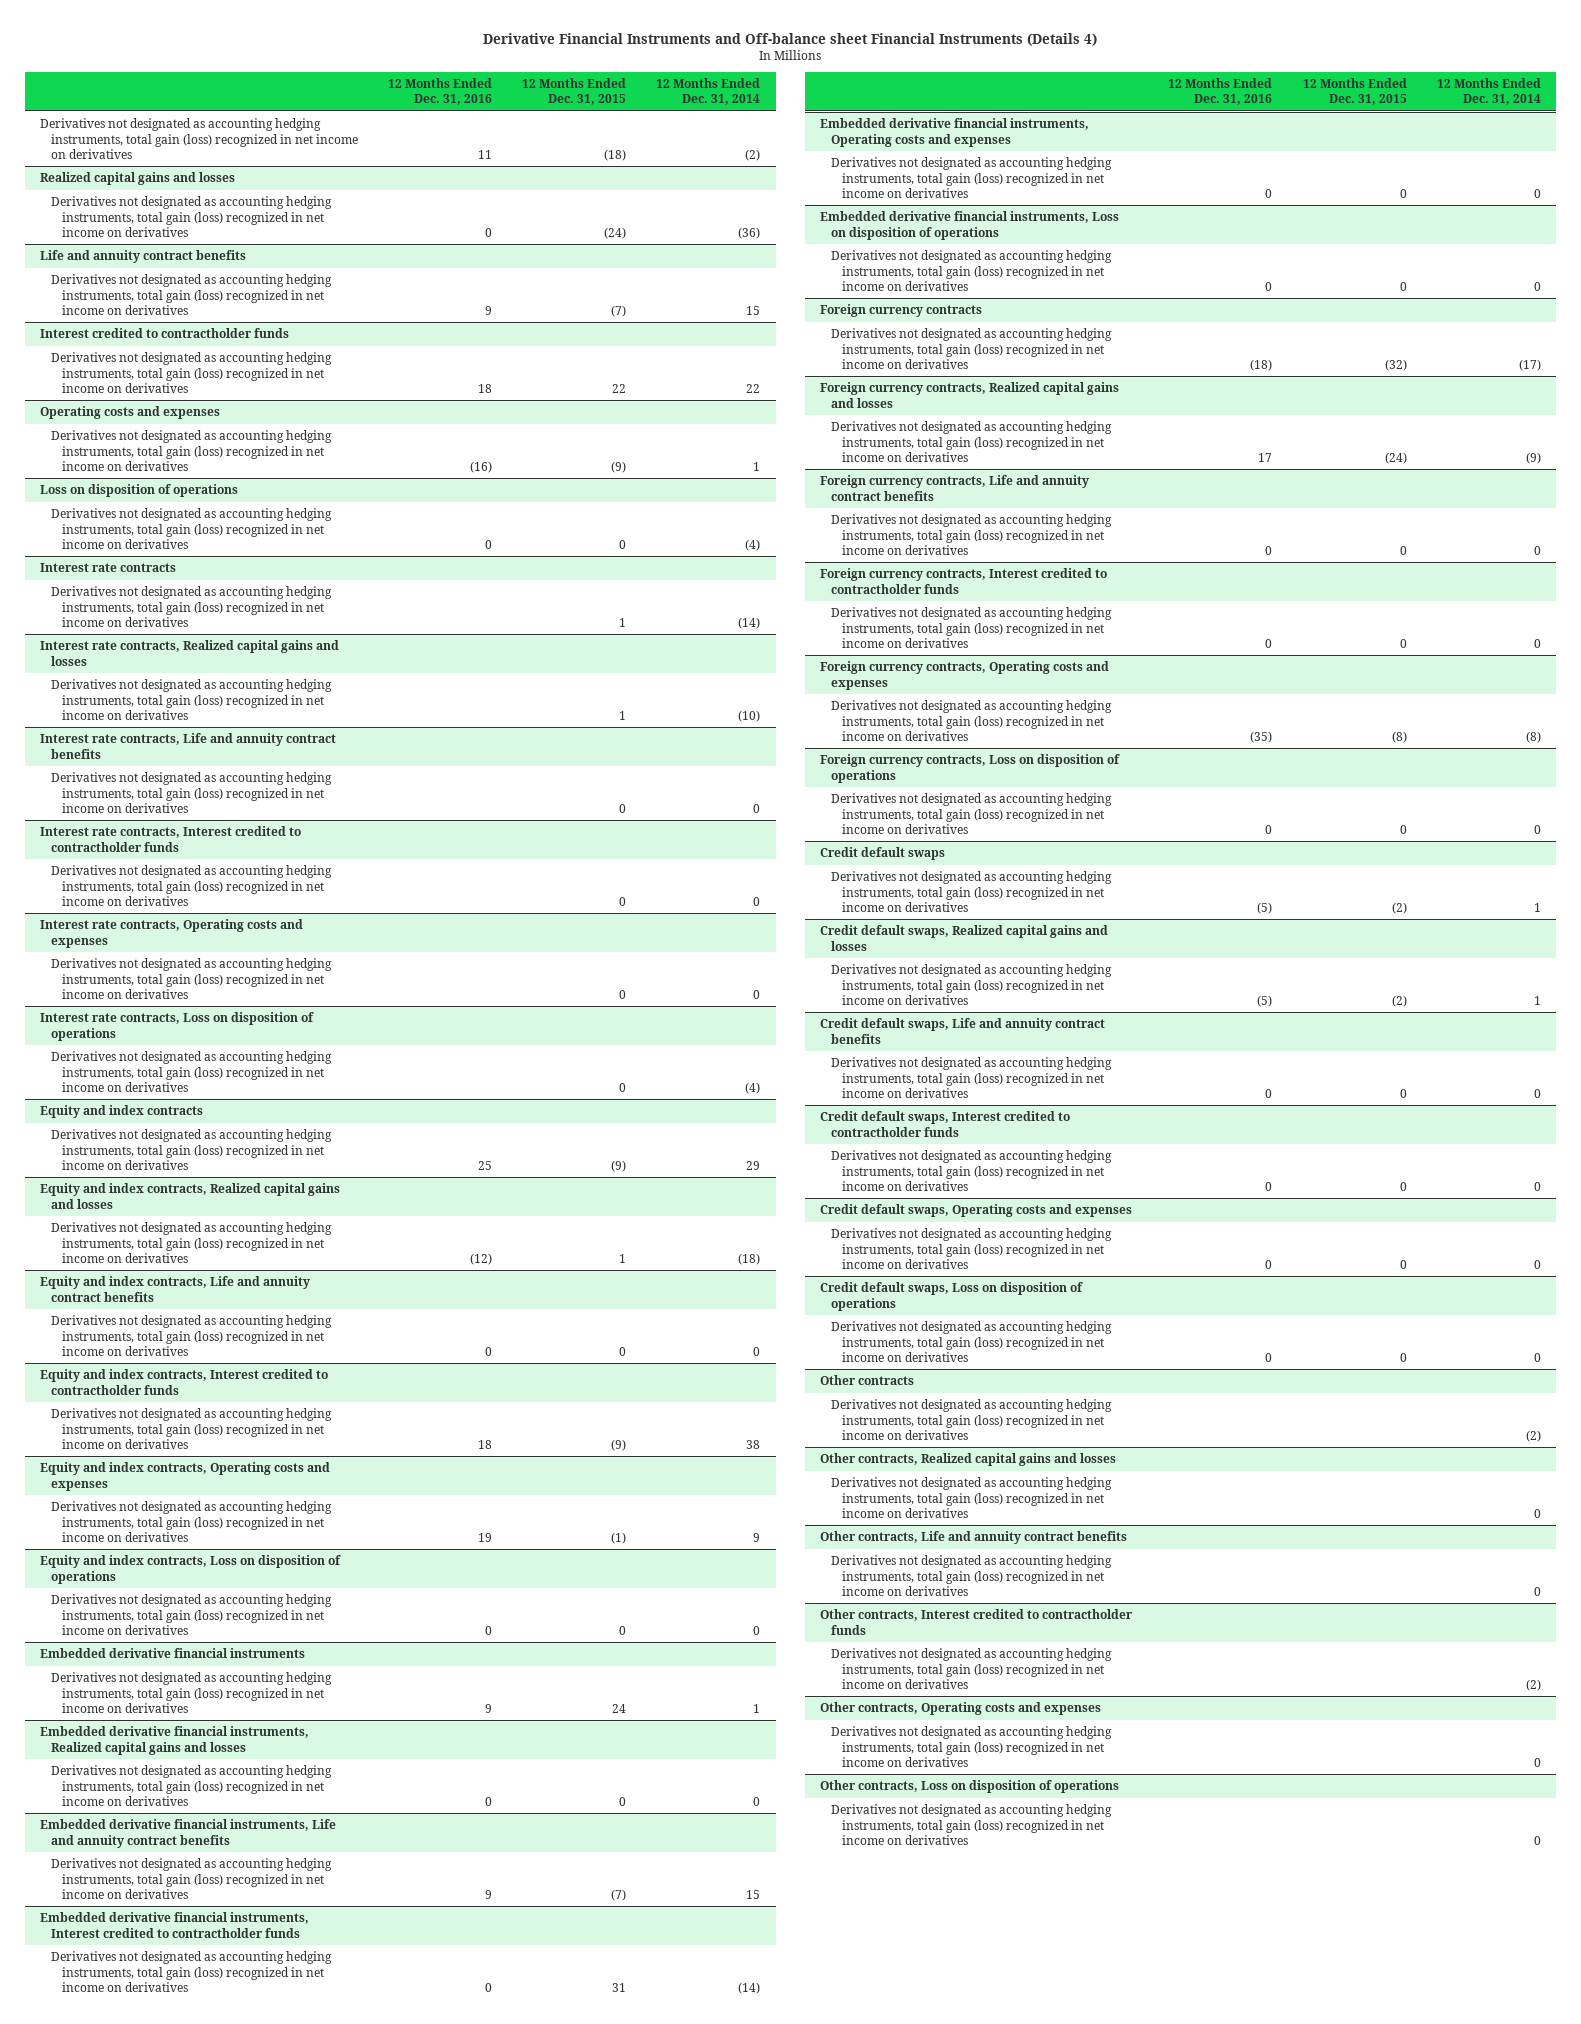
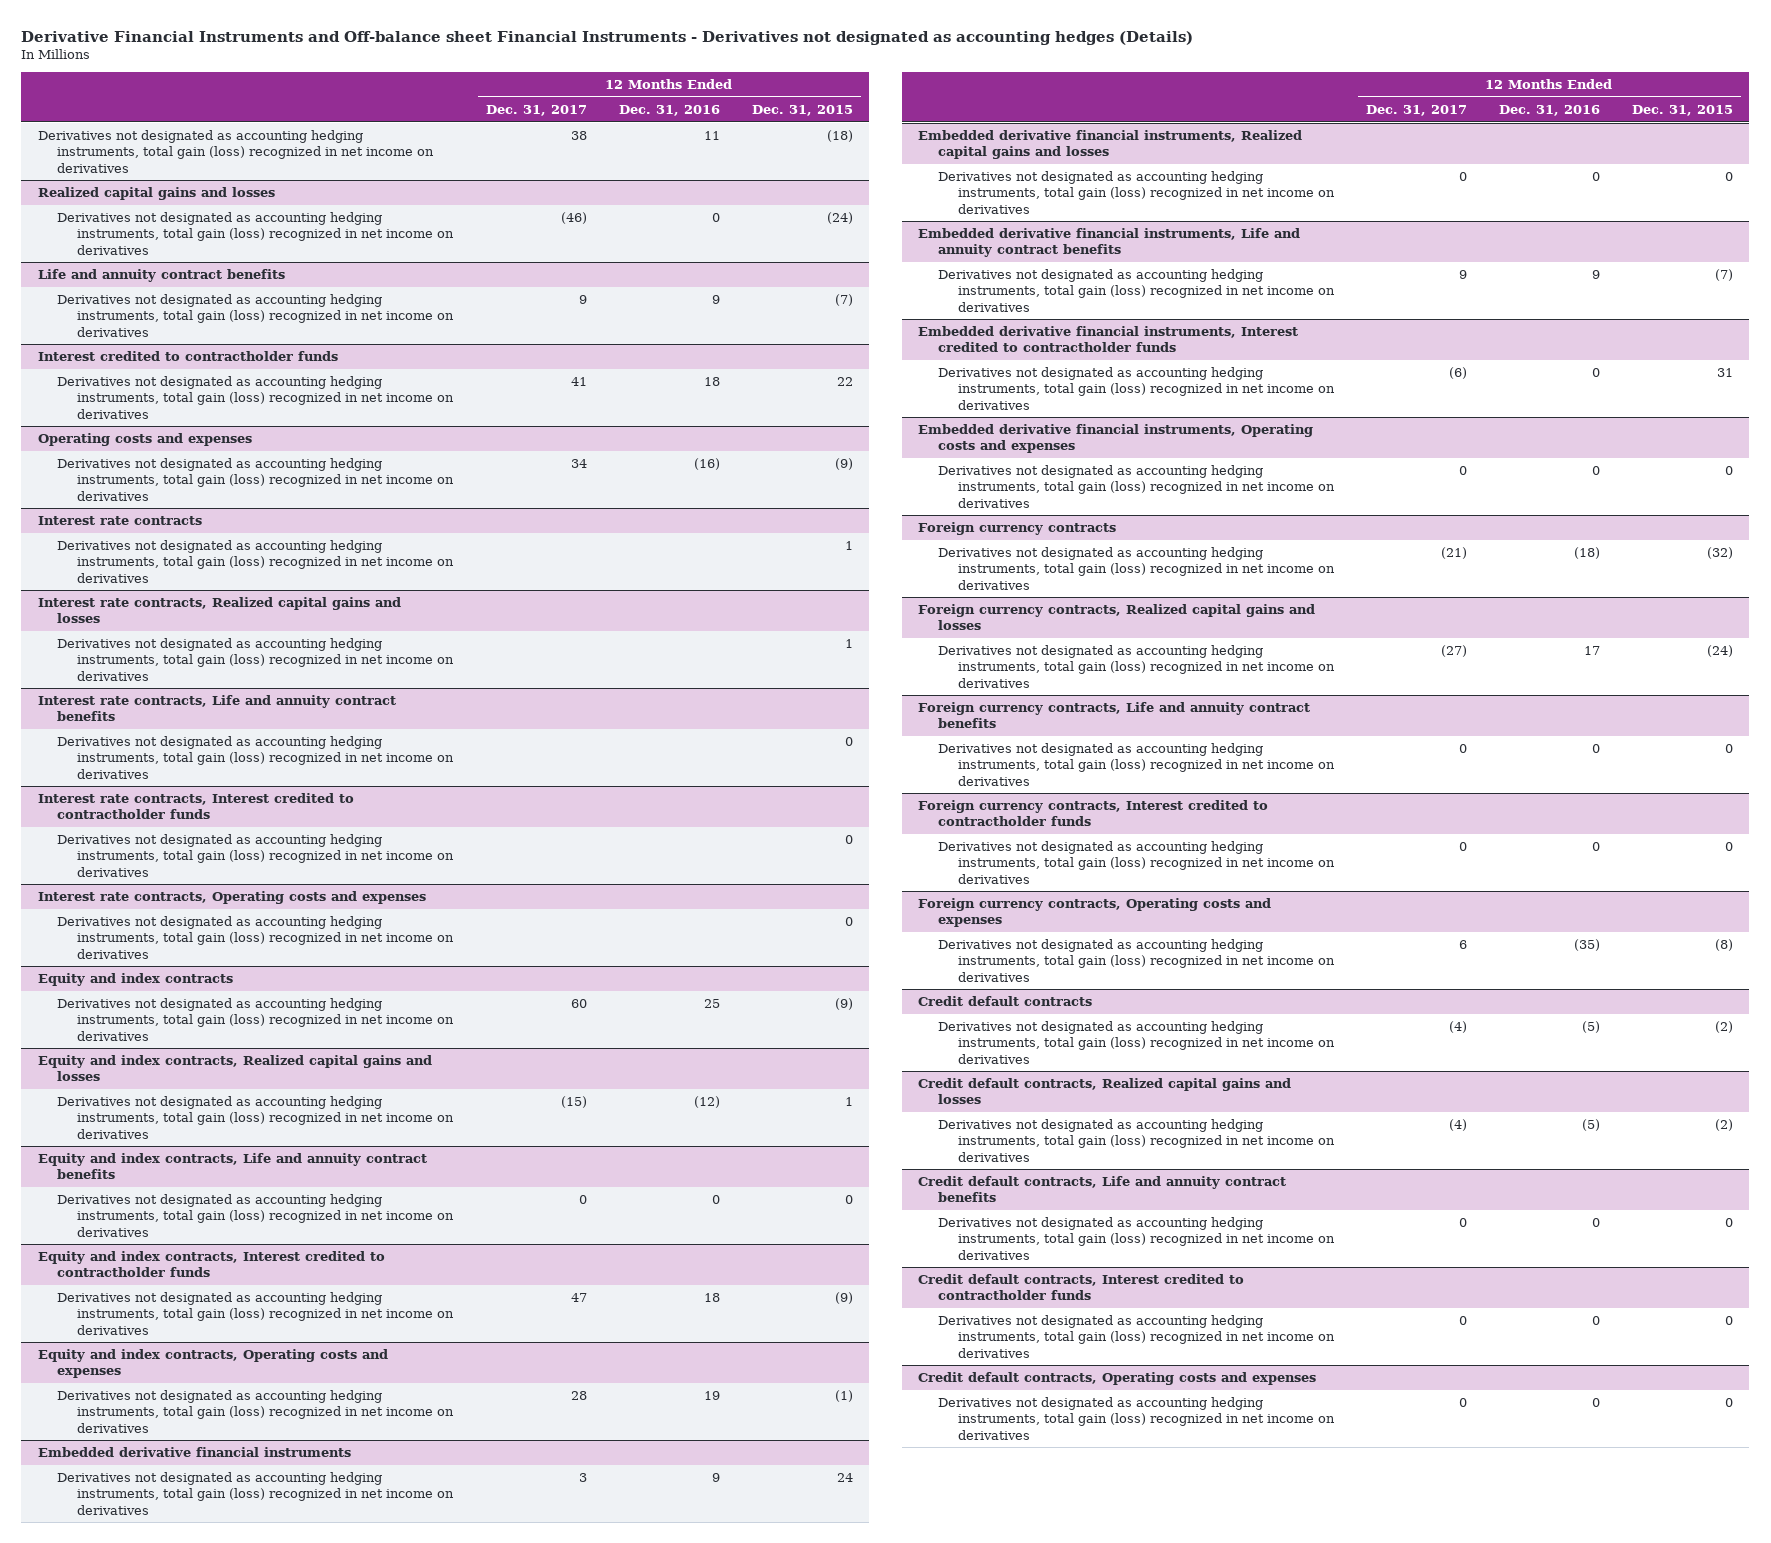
[483,32,1098,46] Derivative Financial Instruments and Off-balance sheet Financial Instruments (Details 4) -> [21,30,1194,45] Derivative Financial Instruments and Off-balance sheet Financial Instruments - Derivatives not designated as accounting hedges (Details)
[656,77,761,106] 12 Months Ended Dec. 31, 2014 -> none
none -> [485,104,587,116] Dec. 31, 2017
[40,484,239,498] Loss on disposition of operations -> none
[51,508,333,549] Derivatives not designated as accounting hedging instruments, total gain (loss) recognized in net income on derivatives -> none
[40,1012,315,1041] Interest rate contracts, Loss on disposition of operations -> none
[51,1051,333,1092] Derivatives not designated as accounting hedging instruments, total gain (loss) recognized in net income on derivatives -> none
[40,1555,342,1584] Equity and index contracts, Loss on disposition of operations -> none
[51,1594,333,1635] Derivatives not designated as accounting hedging instruments, total gain (loss) recognized in net income on derivatives -> none
[820,211,1120,240] Embedded derivative financial instruments, Loss on disposition of operations -> none
[831,250,1113,291] Derivatives not designated as accounting hedging instruments, total gain (loss) recognized in net income on derivatives -> none
[820,754,1121,783] Foreign currency contracts, Loss on disposition of operations -> none
[831,793,1113,834] Derivatives not designated as accounting hedging instruments, total gain (loss) recognized in net income on derivatives -> none
[820,847,946,861] Credit default swaps -> [917,996,1092,1007] Credit default contracts
[820,925,1109,951] Credit default swaps, Realized capital gains and losses -> [917,1078,1291,1105] Credit default contracts, Realized capital gains and losses
[831,1057,1113,1098] Derivatives not designated as accounting hedging instruments, total gain (loss) recognized in net income on derivatives -> none
[820,1111,1071,1137] Credit default swaps, Interest credited to contractholder funds -> none
[820,1018,1106,1044] Credit default swaps, Life and annuity contract benefits -> [917,1176,1286,1203] Credit default contracts, Life and annuity contract benefits
[820,1204,1133,1218] Credit default swaps, Operating costs and expenses -> none
none -> [917,1274,1244,1301] Credit default contracts, Interest credited to contractholder funds
[820,1282,1084,1311] Credit default swaps, Loss on disposition of operations -> none
none -> [917,1372,1316,1386] Credit default contracts, Operating costs and expenses
[820,1375,915,1386] Other contracts -> none
[831,1399,1113,1440] Derivatives not designated as accounting hedging instruments, total gain (loss) recognized in net income on derivatives -> none
[820,1453,1117,1467] Other contracts, Realized capital gains and losses -> none
[831,1477,1113,1518] Derivatives not designated as accounting hedging instruments, total gain (loss) recognized in net income on derivatives -> none
[820,1531,1128,1545] Other contracts, Life and annuity contract benefits -> none
[831,1555,1113,1596] Derivatives not designated as accounting hedging instruments, total gain (loss) recognized in net income on derivatives -> none
[820,1609,1134,1635] Other contracts, Interest credited to contractholder funds -> none
[831,1648,1113,1689] Derivatives not designated as accounting hedging instruments, total gain (loss) recognized in net income on derivatives -> none
[820,1702,1102,1716] Other contracts, Operating costs and expenses -> none
[831,1726,1113,1767] Derivatives not designated as accounting hedging instruments, total gain (loss) recognized in net income on derivatives -> none
[820,1780,1120,1794] Other contracts, Loss on disposition of operations -> none
[831,1804,1113,1845] Derivatives not designated as accounting hedging instruments, total gain (loss) recognized in net income on derivatives -> none

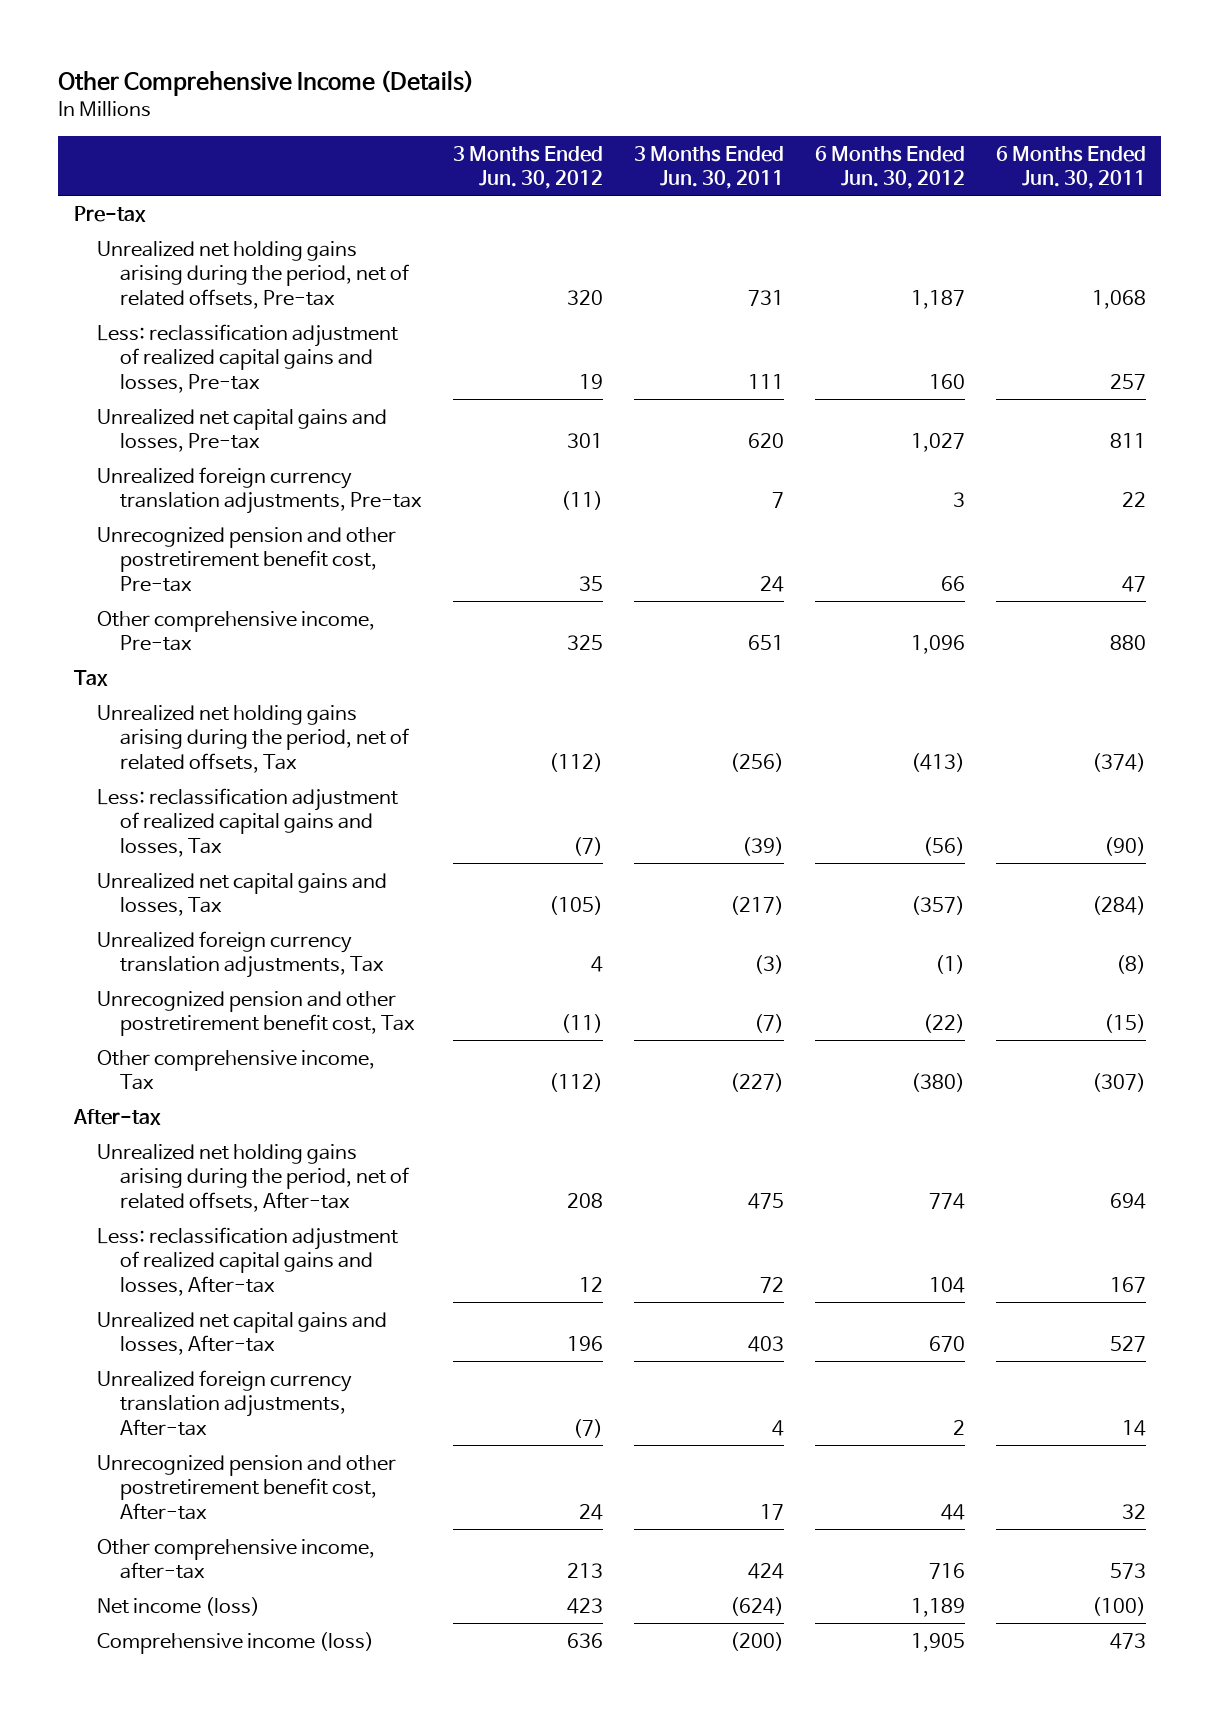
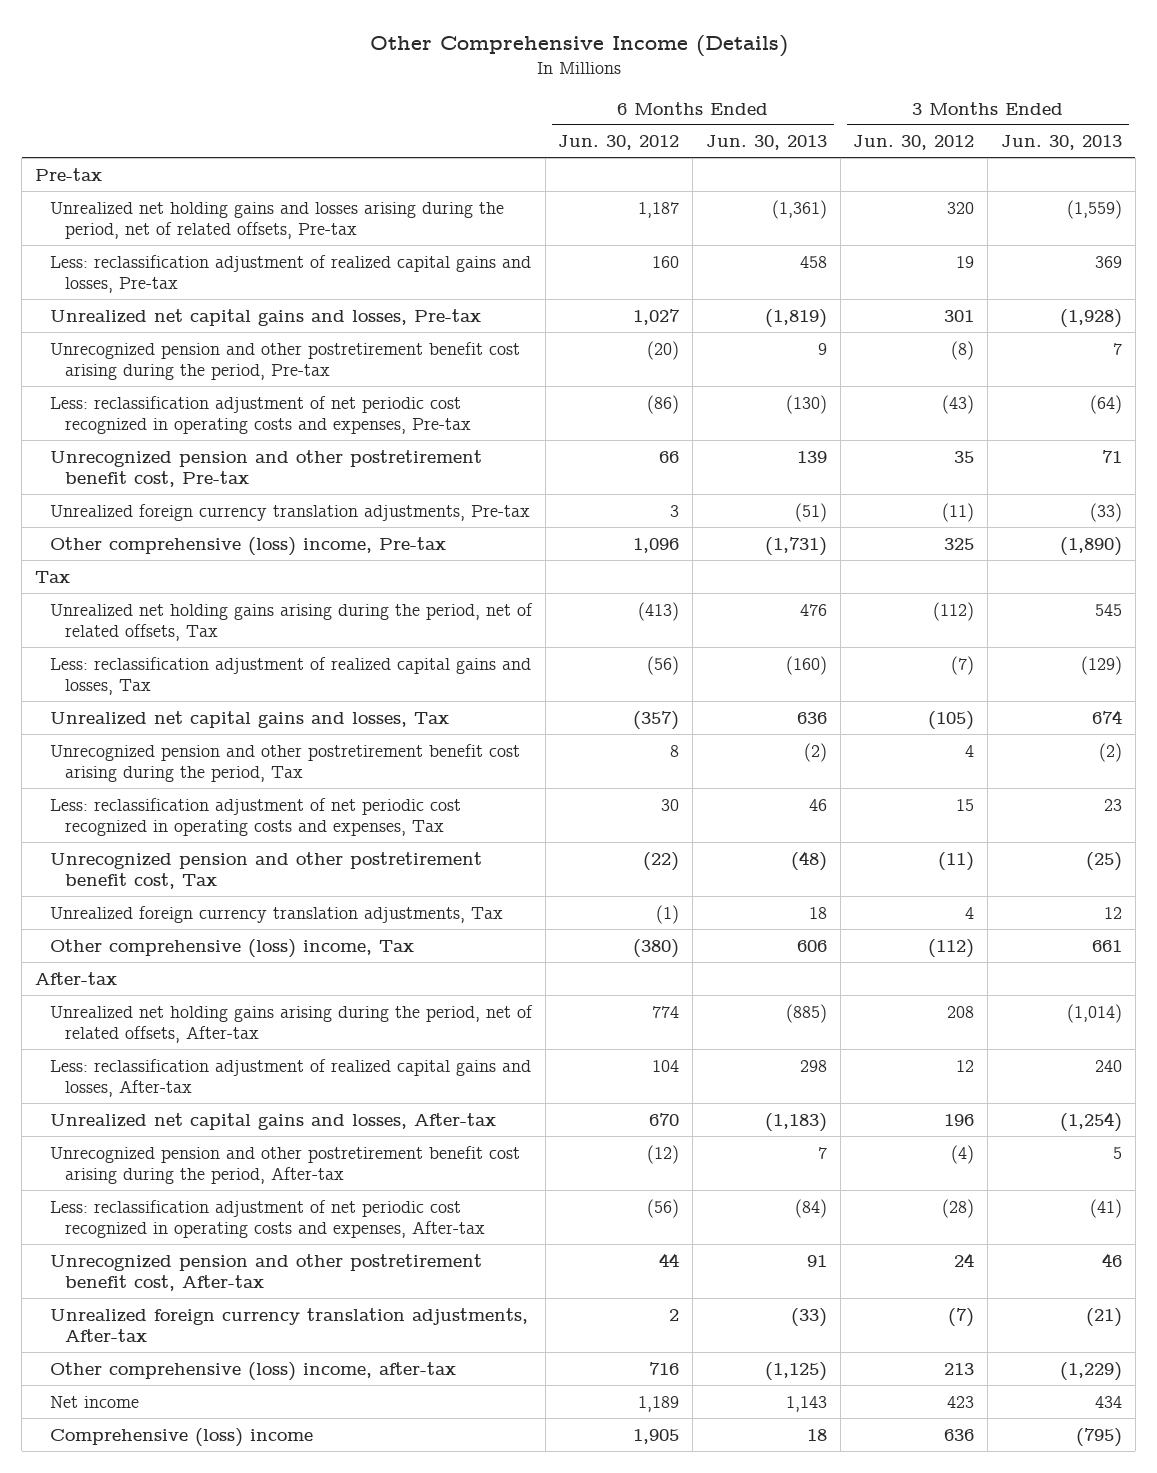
[633,145,784,190] 3 Months Ended Jun. 30, 2011 -> none
[995,145,1146,190] 6 Months Ended Jun. 30, 2011 -> none
none -> [705,135,827,151] Jun. 30, 2013
none -> [1001,135,1123,151] Jun. 30, 2013
[96,240,409,309] Unrealized net holding gains arising during the period, net of related offsets, Pre-tax -> [49,201,504,240] Unrealized net holding gains and losses arising during the period, net of related offsets, Pre-tax
none -> [49,341,520,381] Unrecognized pension and other postretirement benefit cost arising during the period, Pre-tax
none -> [49,395,471,435] Less: reclassification adjustment of net periodic cost recognized in operating costs and expenses, Pre-tax
[96,466,422,515] Unrealized foreign currency translation adjustments, Pre-tax -> [49,503,530,521] Unrealized foreign currency translation adjustments, Pre-tax
[96,610,375,652] Other comprehensive income, Pre-tax -> [49,536,446,556] Other comprehensive (loss) income, Pre-tax
none -> [49,743,520,783] Unrecognized pension and other postretirement benefit cost arising during the period, Tax
none -> [49,797,461,837] Less: reclassification adjustment of net periodic cost recognized in operating costs and expenses, Tax
[96,930,384,979] Unrealized foreign currency translation adjustments, Tax -> [49,905,503,923] Unrealized foreign currency translation adjustments, Tax
[96,1049,375,1091] Other comprehensive income, Tax -> [49,938,414,958] Other comprehensive (loss) income, Tax
none -> [49,1145,520,1185] Unrecognized pension and other postretirement benefit cost arising during the period, After-tax
none -> [49,1199,485,1239] Less: reclassification adjustment of net periodic cost recognized in operating costs and expenses, After-tax
[96,1369,352,1436] Unrealized foreign currency translation adjustments, After-tax -> [49,1307,528,1343] Unrealized foreign currency translation adjustments, After-tax
[96,1538,375,1580] Other comprehensive income, after-tax -> [49,1361,456,1381] Other comprehensive (loss) income, after-tax
[96,1596,260,1616] Net income (loss) -> [49,1395,139,1408] Net income
[96,1631,374,1654] Comprehensive income (loss) -> [49,1427,313,1447] Comprehensive (loss) income

